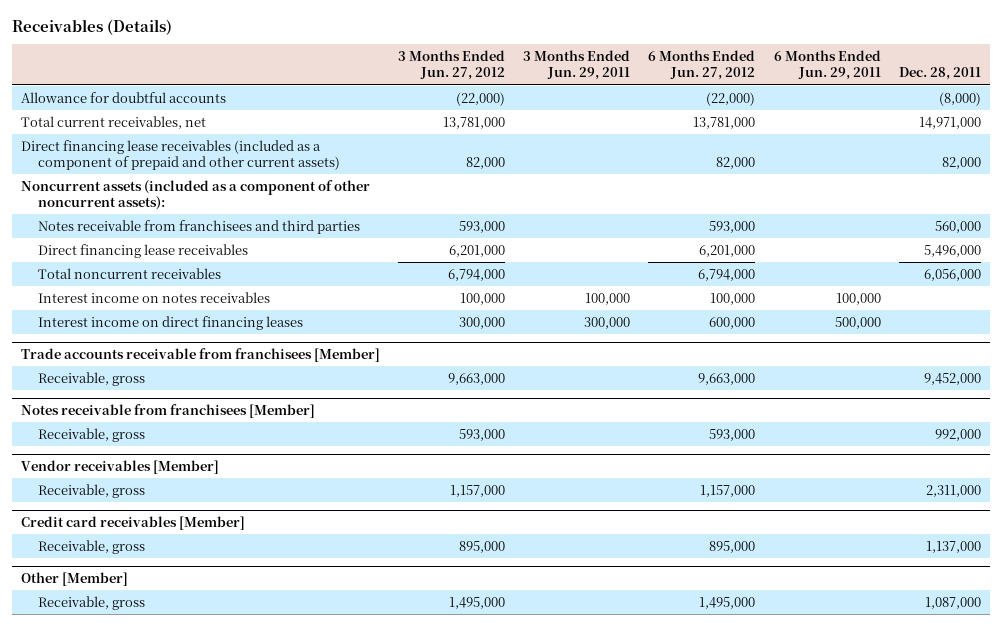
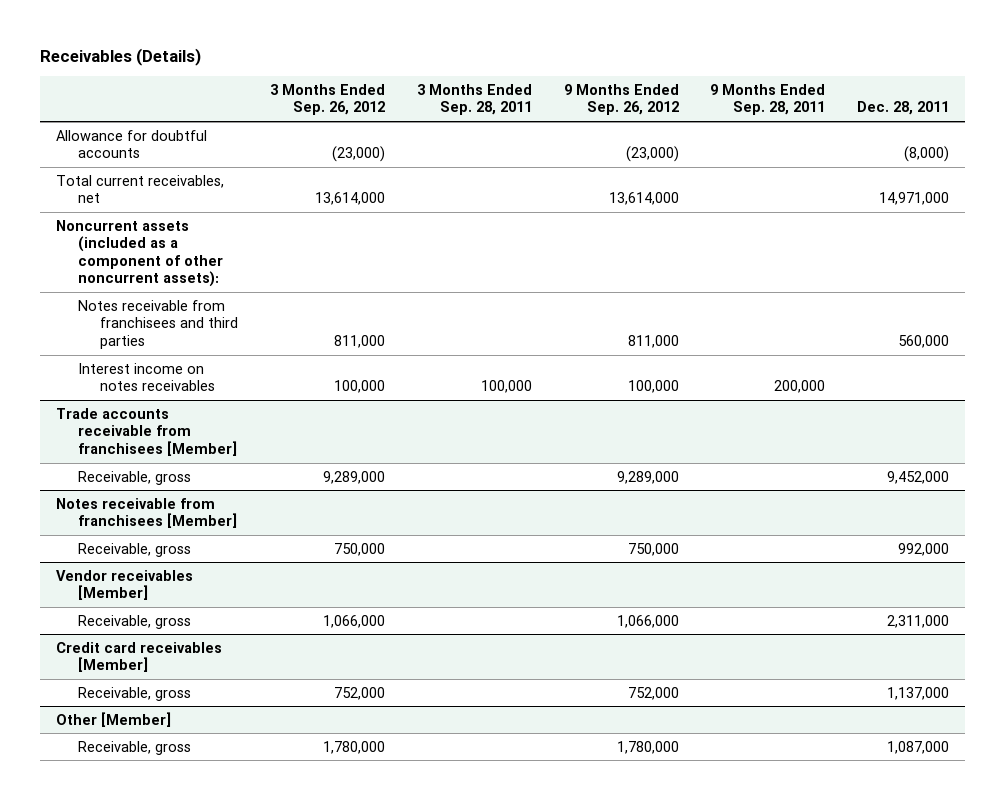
[398,50,506,81] 3 Months Ended Jun. 27, 2012 -> none
[523,50,631,81] 3 Months Ended Jun. 29, 2011 -> none
[648,50,756,81] 6 Months Ended Jun. 27, 2012 -> none
[773,50,881,81] 6 Months Ended Jun. 29, 2011 -> none
none -> [270,83,386,116] 3 Months Ended Sep. 26, 2012
none -> [416,83,532,116] 3 Months Ended Sep. 28, 2011
none -> [563,83,679,116] 9 Months Ended Sep. 26, 2012
none -> [710,83,826,116] 9 Months Ended Sep. 28, 2011
[20,139,341,170] Direct financing lease receivables (included as a component of prepaid and other current assets) -> none
[38,243,249,258] Direct financing lease receivables -> none
[38,267,222,279] Total noncurrent receivables -> none
[38,315,304,330] Interest income on direct financing leases -> none

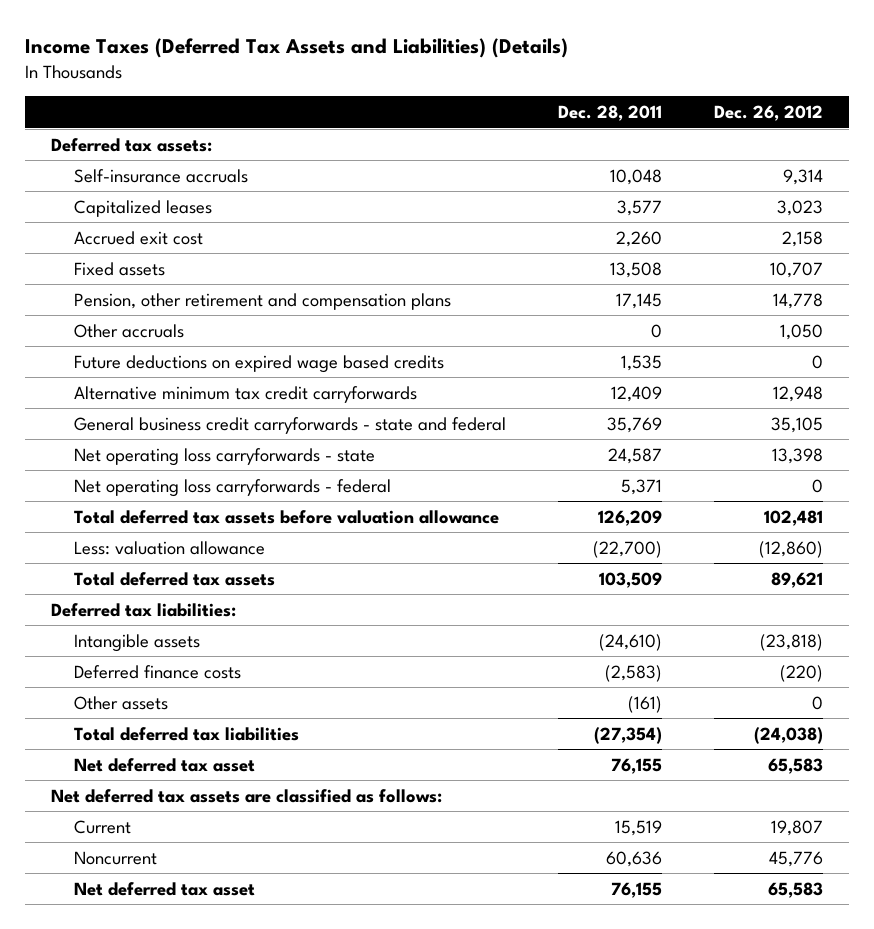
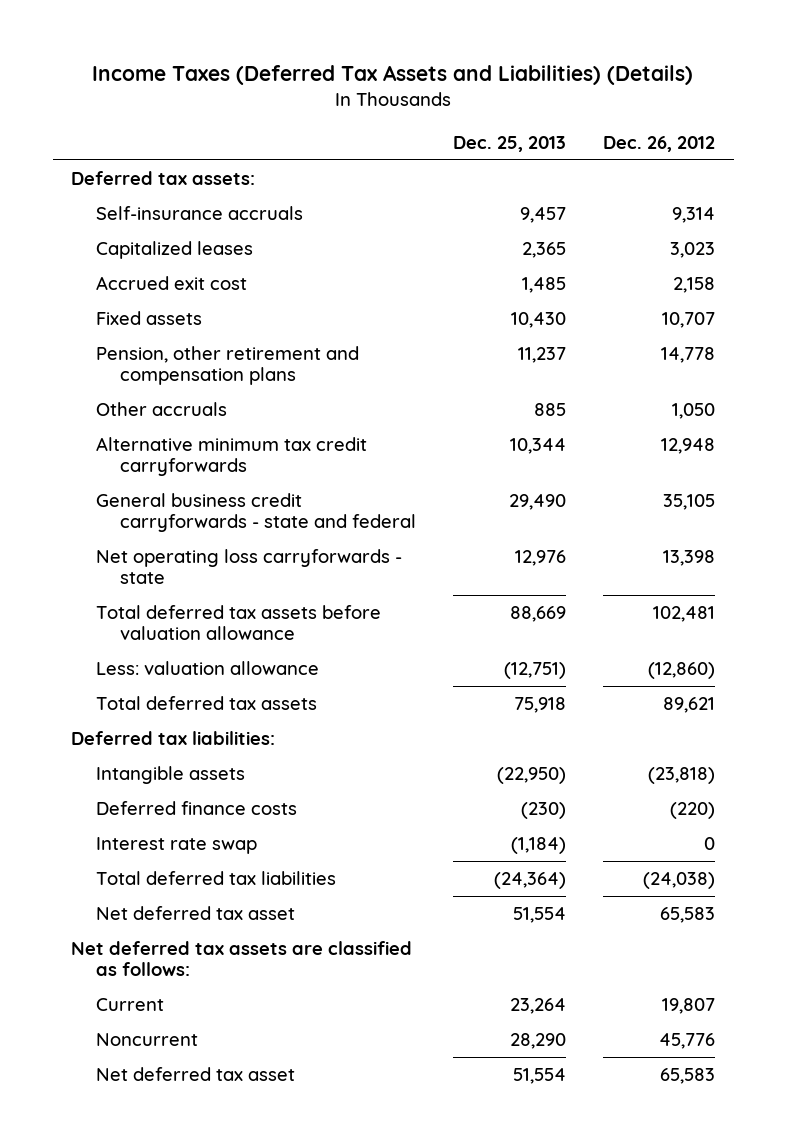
[558,105,663,122] Dec. 28, 2011 -> none
none -> [453,135,567,152] Dec. 25, 2013
[73,354,444,373] Future deductions on expired wage based credits -> none
[73,478,391,497] Net operating loss carryforwards - federal -> none
[73,695,168,710] Other assets -> [95,837,257,855] Interest rate swap

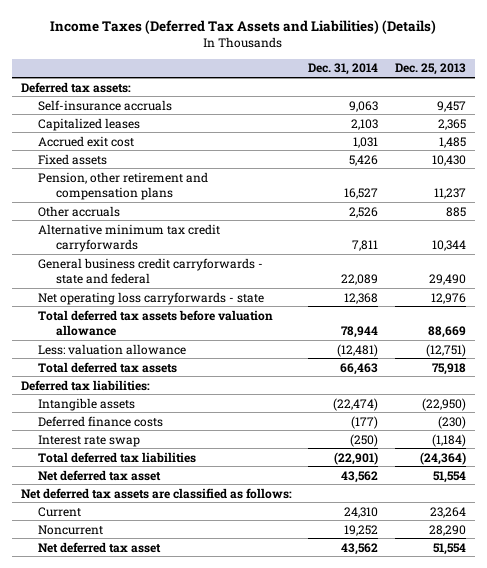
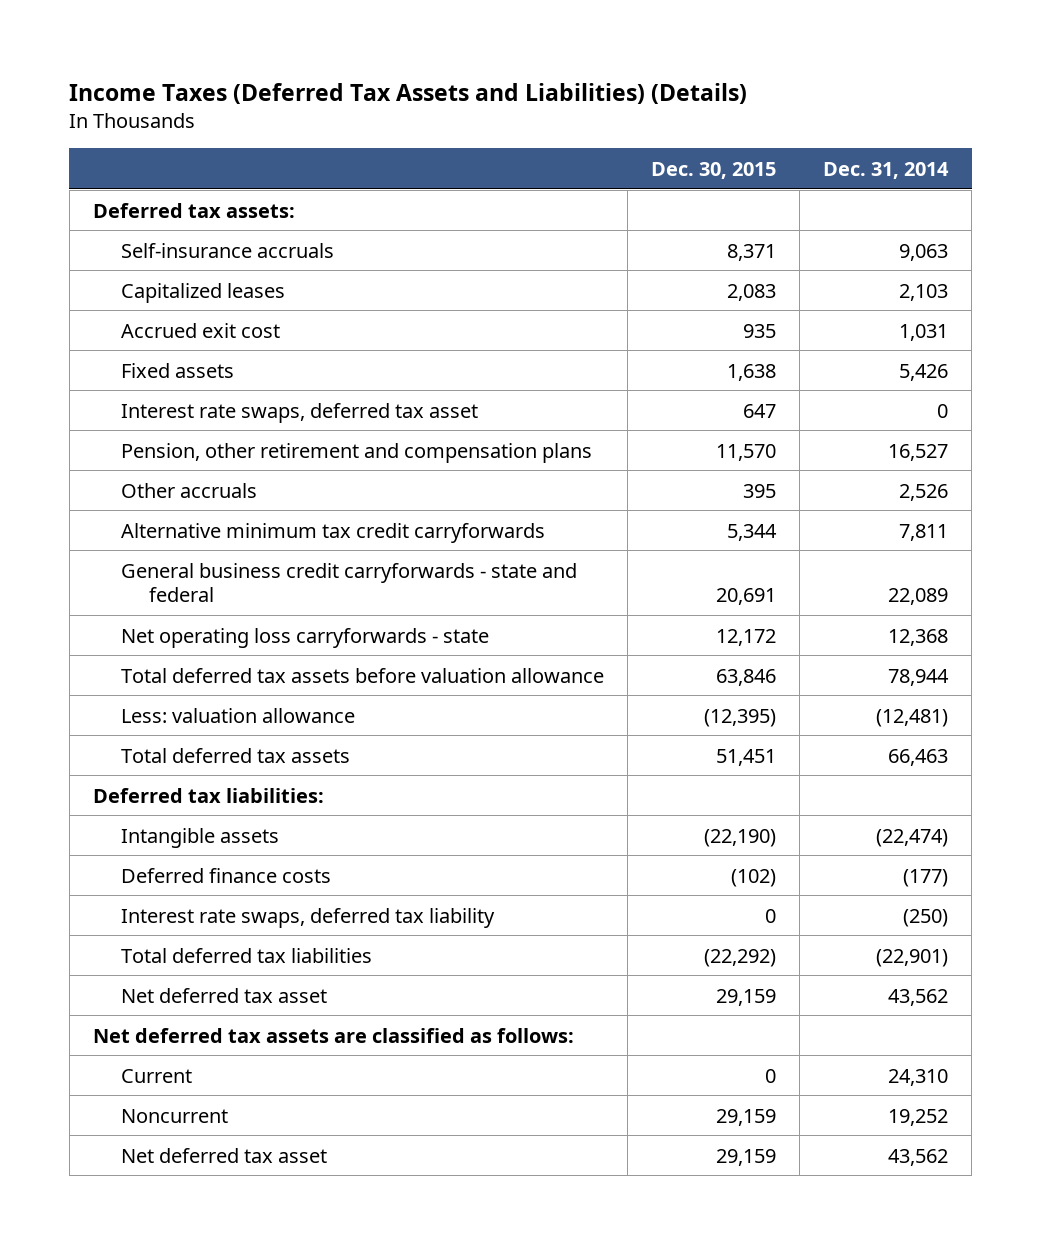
[395,63,467,76] Dec. 25, 2013 -> none
none -> [651,161,777,179] Dec. 30, 2015
none -> [121,402,479,423] Interest rate swaps, deferred tax asset
[38,434,141,447] Interest rate swap -> [121,907,496,928] Interest rate swaps, deferred tax liability

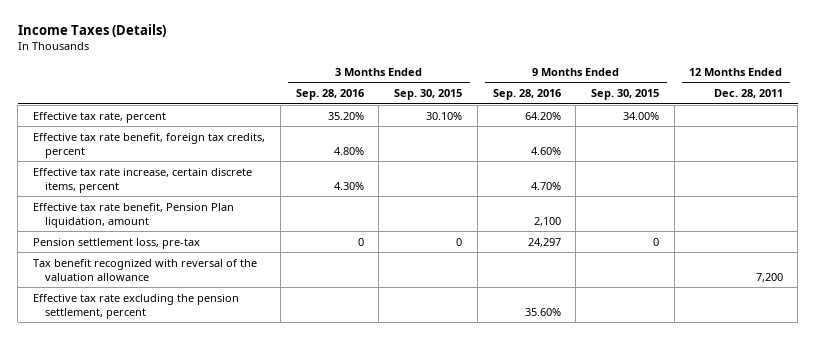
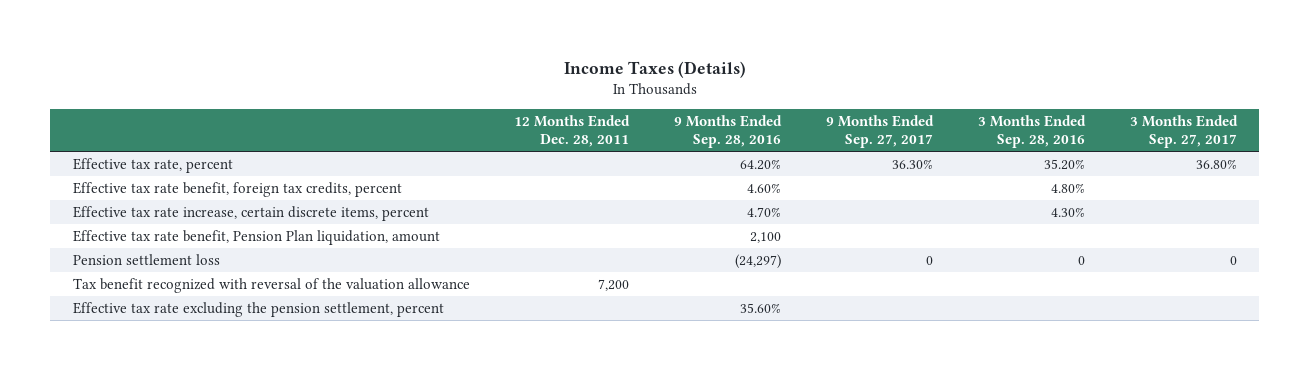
[394,89,463,101] Sep. 30, 2015 -> none
[591,89,660,101] Sep. 30, 2015 -> none
none -> [826,115,935,148] 9 Months Ended Sep. 27, 2017
none -> [1129,115,1238,148] 3 Months Ended Sep. 27, 2017
[33,237,201,249] Pension settlement loss, pre-tax -> [72,254,220,266] Pension settlement loss
[527,237,561,247] 24,297 -> [735,254,782,270] (24,297)

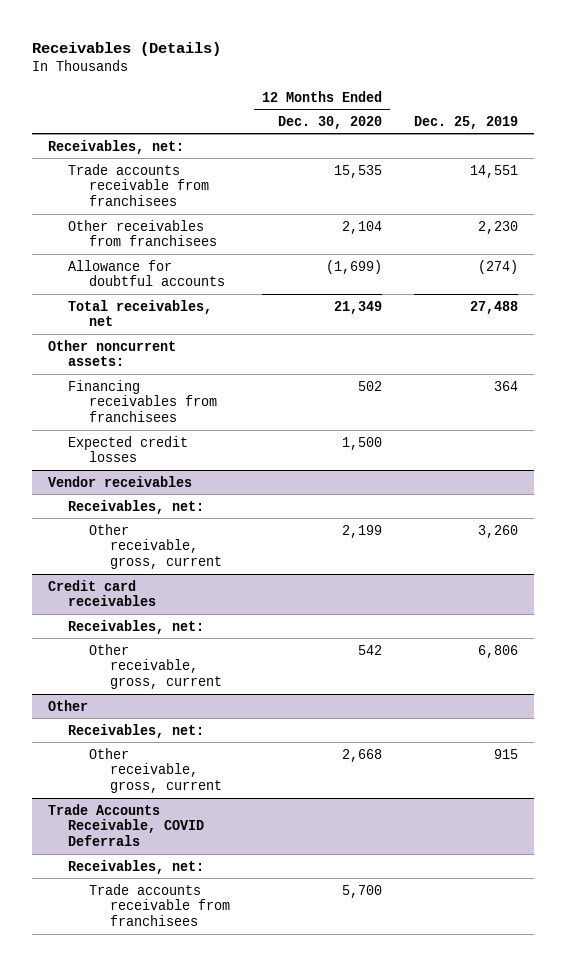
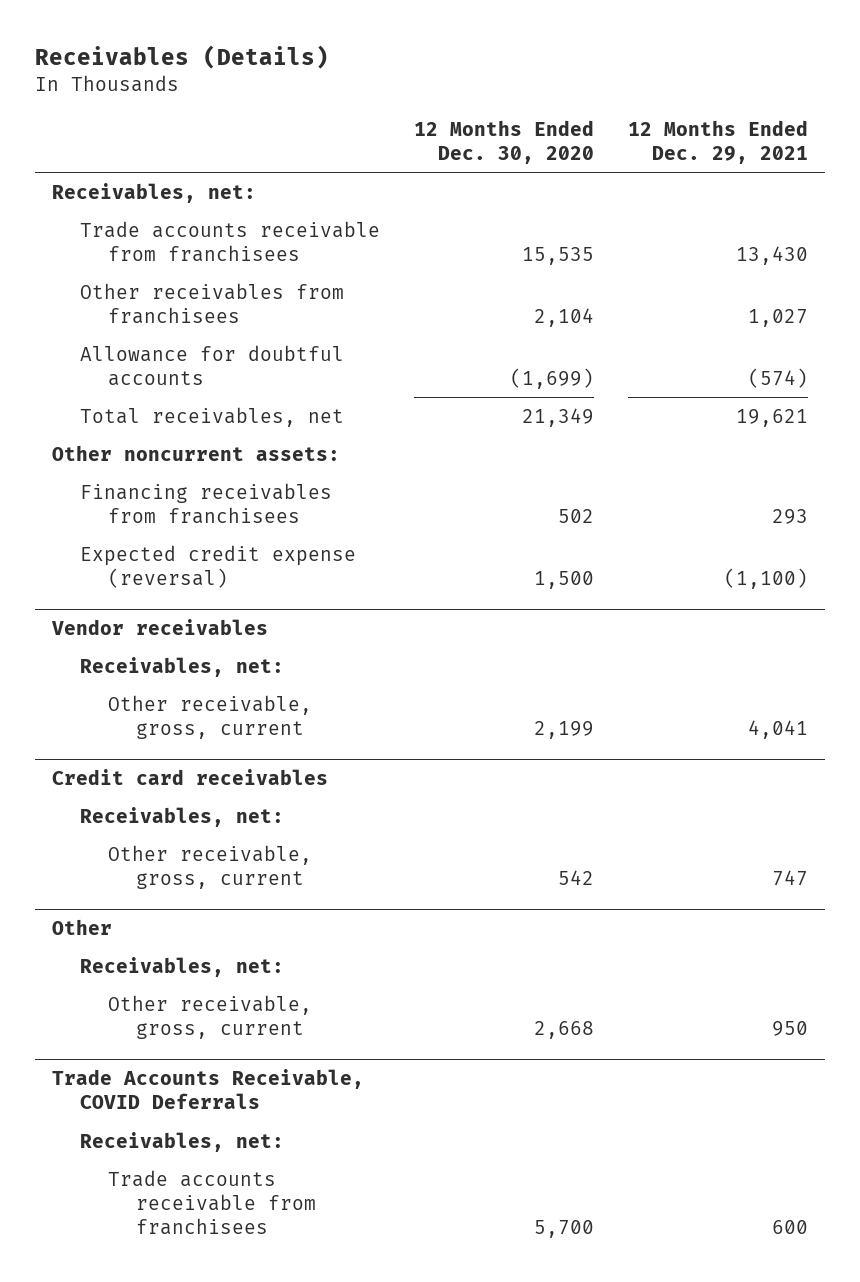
[414,115,519,129] Dec. 25, 2019 -> none
none -> [627,119,808,165] 12 Months Ended Dec. 29, 2021
[68,435,189,463] Expected credit losses -> [80,544,357,589] Expected credit expense (reversal)

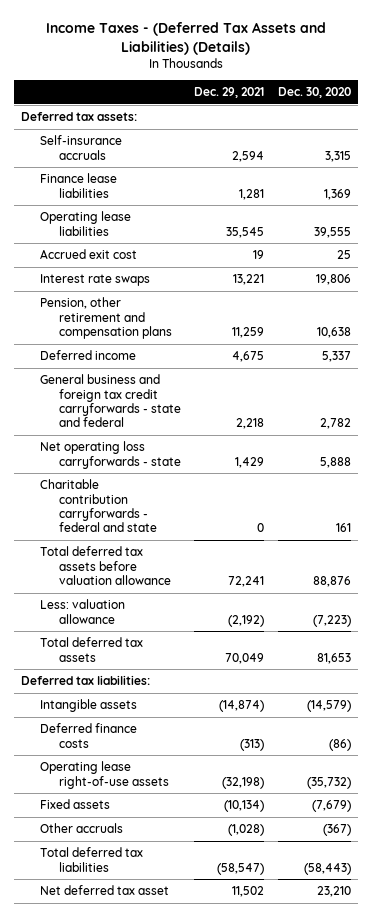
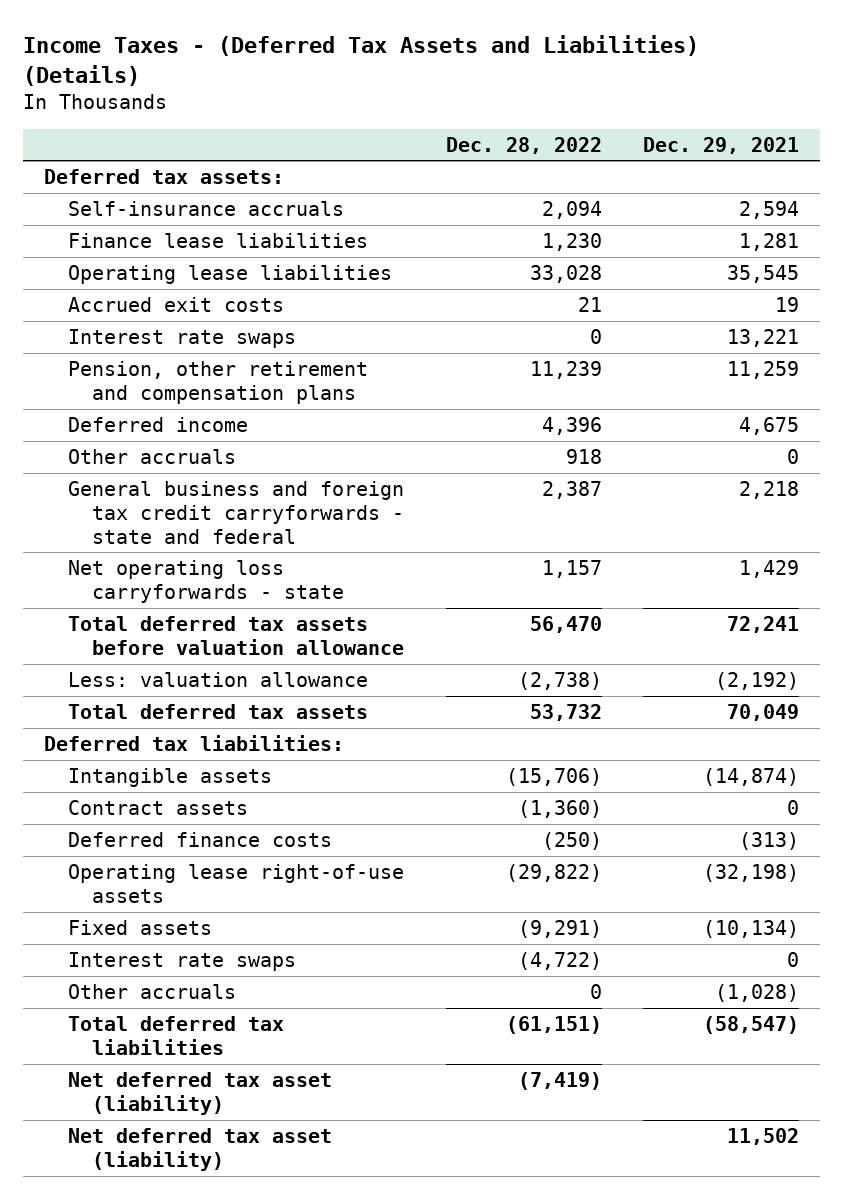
[277,87,351,99] Dec. 30, 2020 -> none
none -> [445,136,602,154] Dec. 28, 2022
[39,249,137,260] Accrued exit cost -> [68,296,285,312] Accrued exit costs
none -> [68,448,237,464] Other accruals
[39,479,157,533] Charitable contribution carryforwards - federal and state -> none
none -> [68,799,249,815] Contract assets
none -> [68,951,297,971] Interest rate swaps
none -> [68,1071,333,1115] Net deferred tax asset (liability)
[39,885,169,896] Net deferred tax asset -> [68,1127,333,1171] Net deferred tax asset (liability)

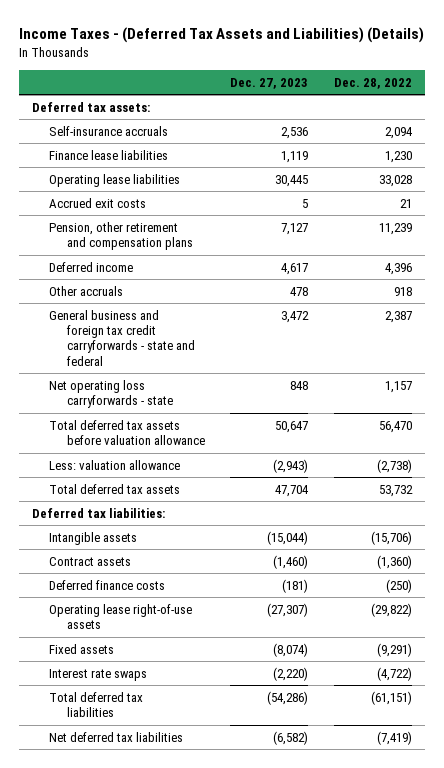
[643,136,800,154] Dec. 29, 2021 -> none
none -> [230,77,309,89] Dec. 27, 2023
[68,328,297,348] Interest rate swaps -> none
[68,983,237,999] Other accruals -> none
[68,1127,333,1171] Net deferred tax asset (liability) -> none
[68,1071,333,1115] Net deferred tax asset (liability) -> [49,731,184,742] Net deferred tax liabilities

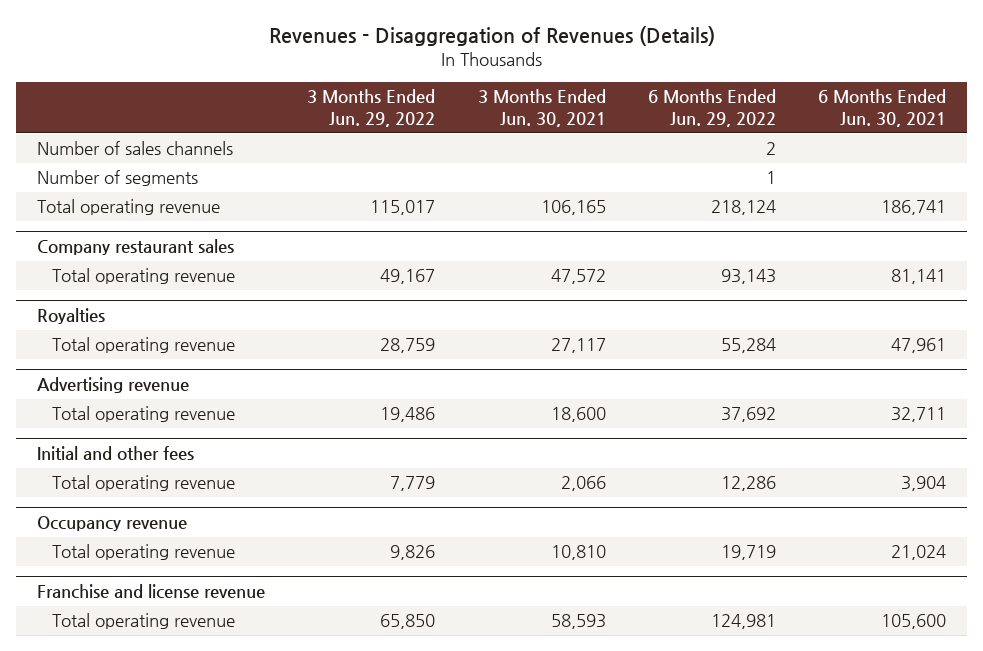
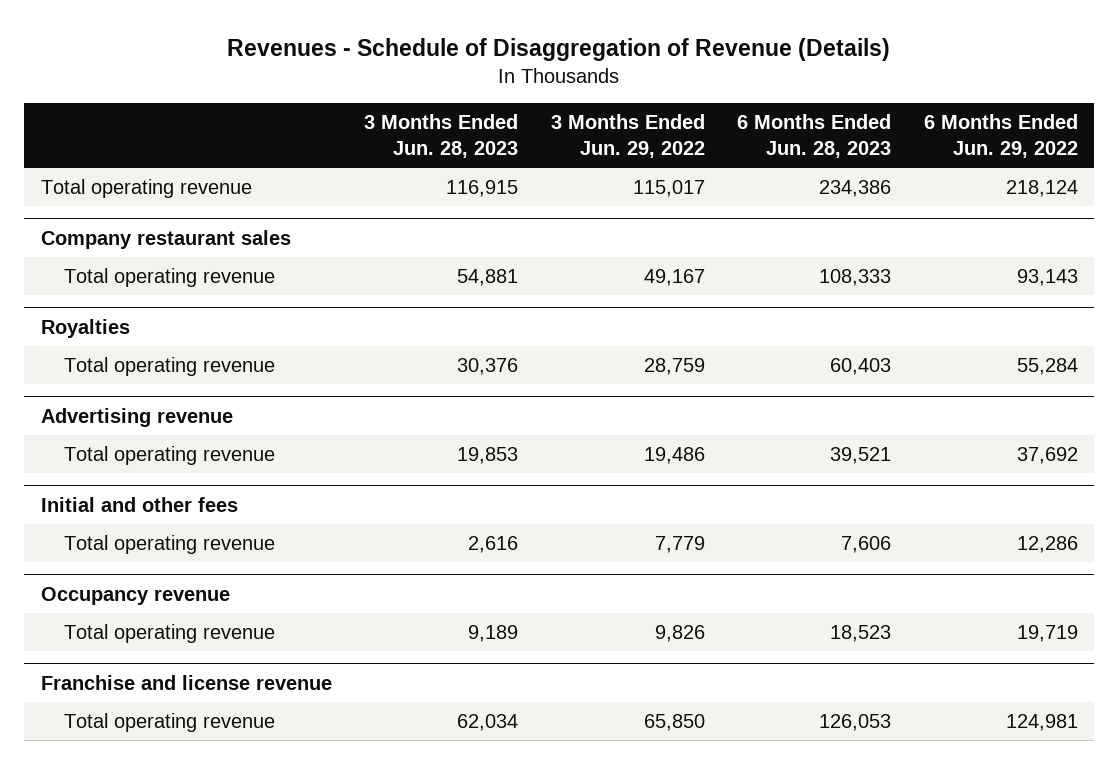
[268,26,715,47] Revenues - Disaggregation of Revenues (Details) -> [227,37,891,61] Revenues - Schedule of Disaggregation of Revenue (Details)
[477,89,606,128] 3 Months Ended Jun. 30, 2021 -> none
[817,89,946,128] 6 Months Ended Jun. 30, 2021 -> none
none -> [364,114,519,158] 3 Months Ended Jun. 28, 2023
none -> [737,114,892,158] 6 Months Ended Jun. 28, 2023
[37,141,234,156] Number of sales channels -> none
[37,170,199,187] Number of segments -> none

